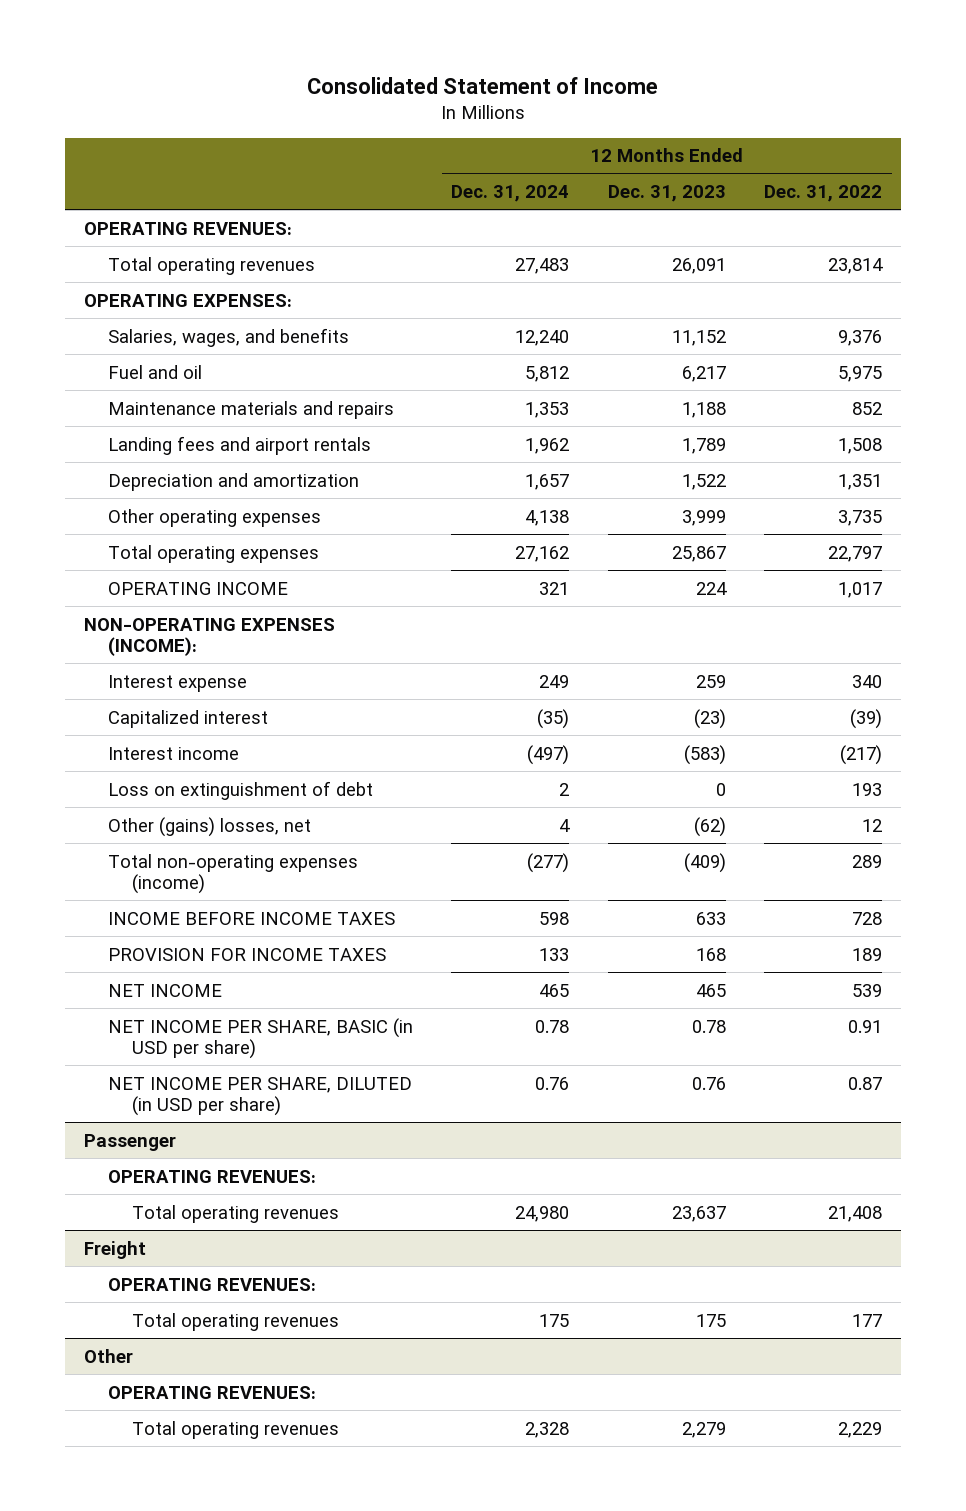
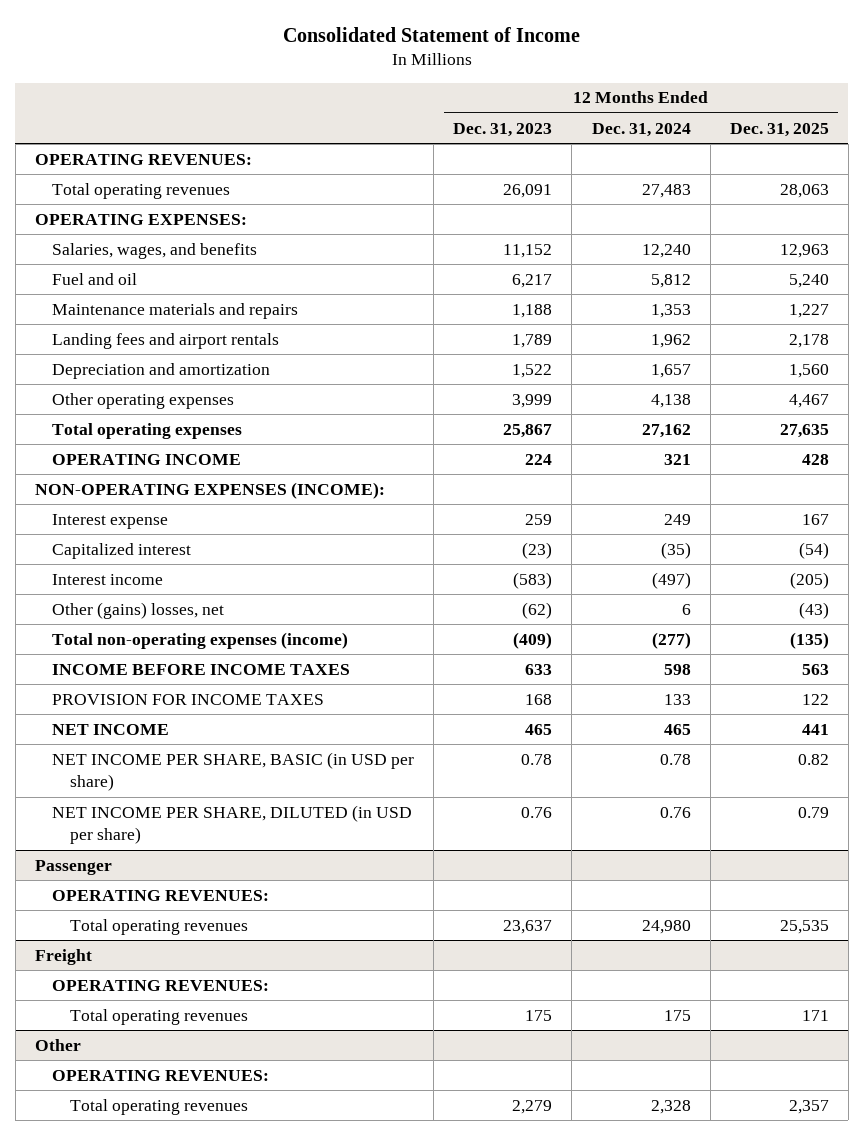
[764,184,883,202] Dec. 31, 2022 -> none
none -> [729,122,829,137] Dec. 31, 2025
[107,780,373,800] Loss on extinguishment of debt -> none
[559,818,571,832] 4 -> [681,603,691,615] 6

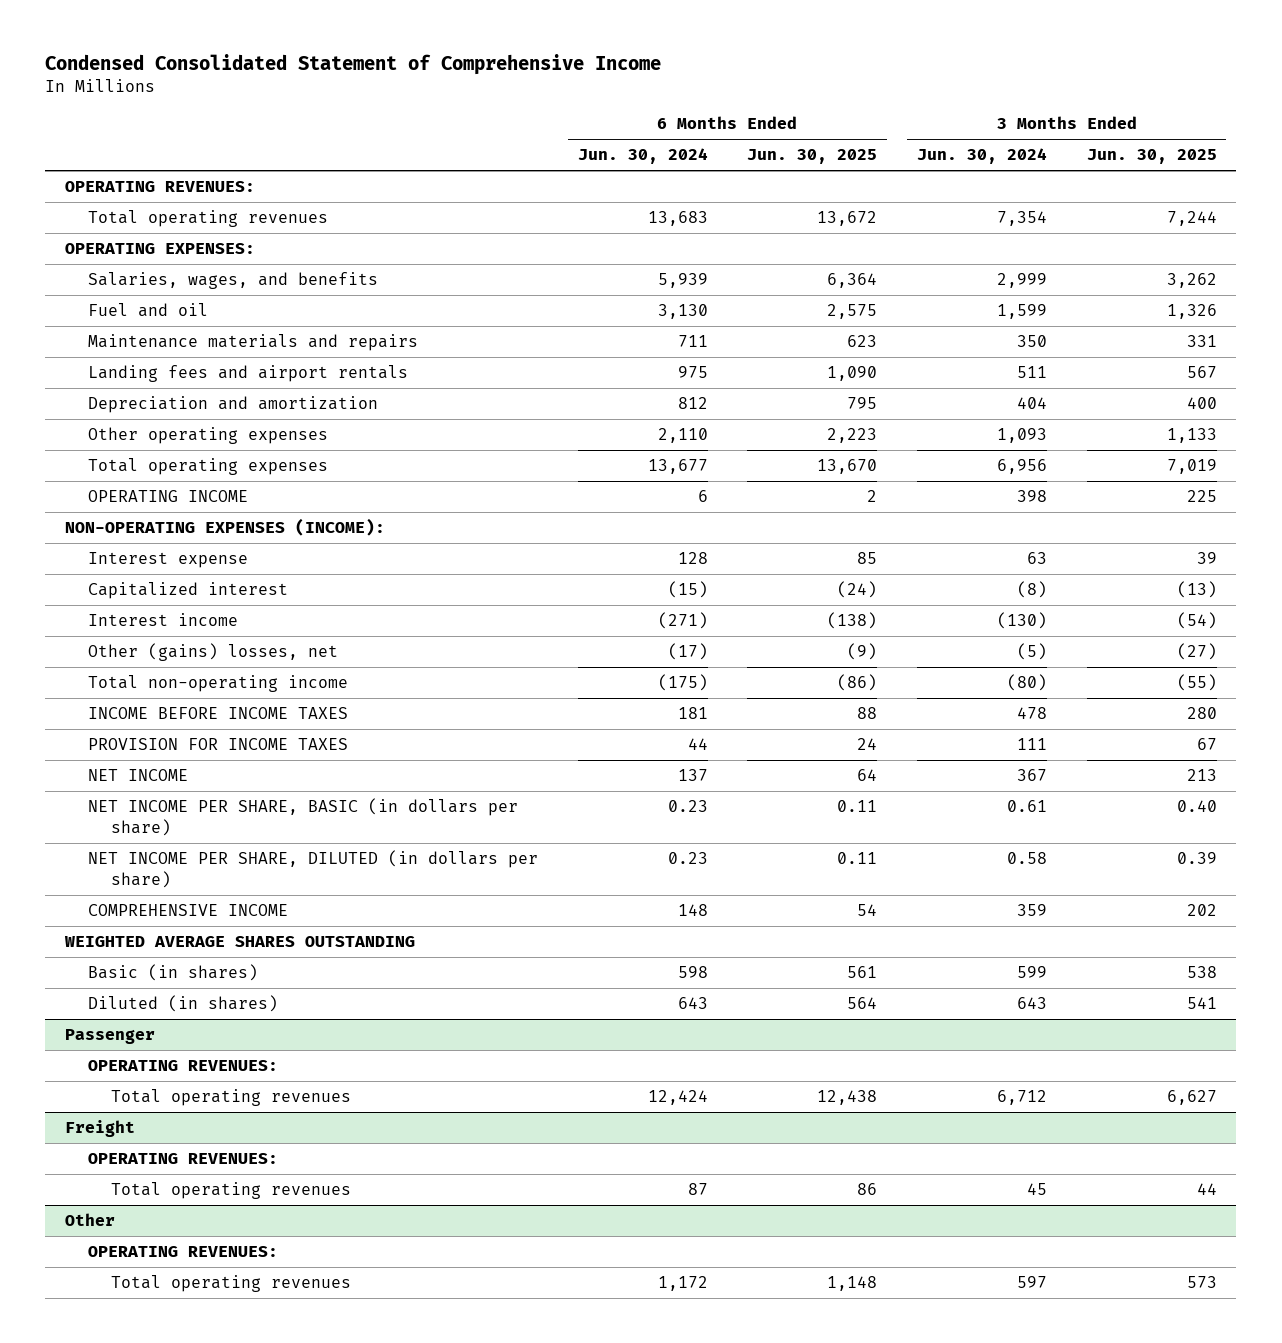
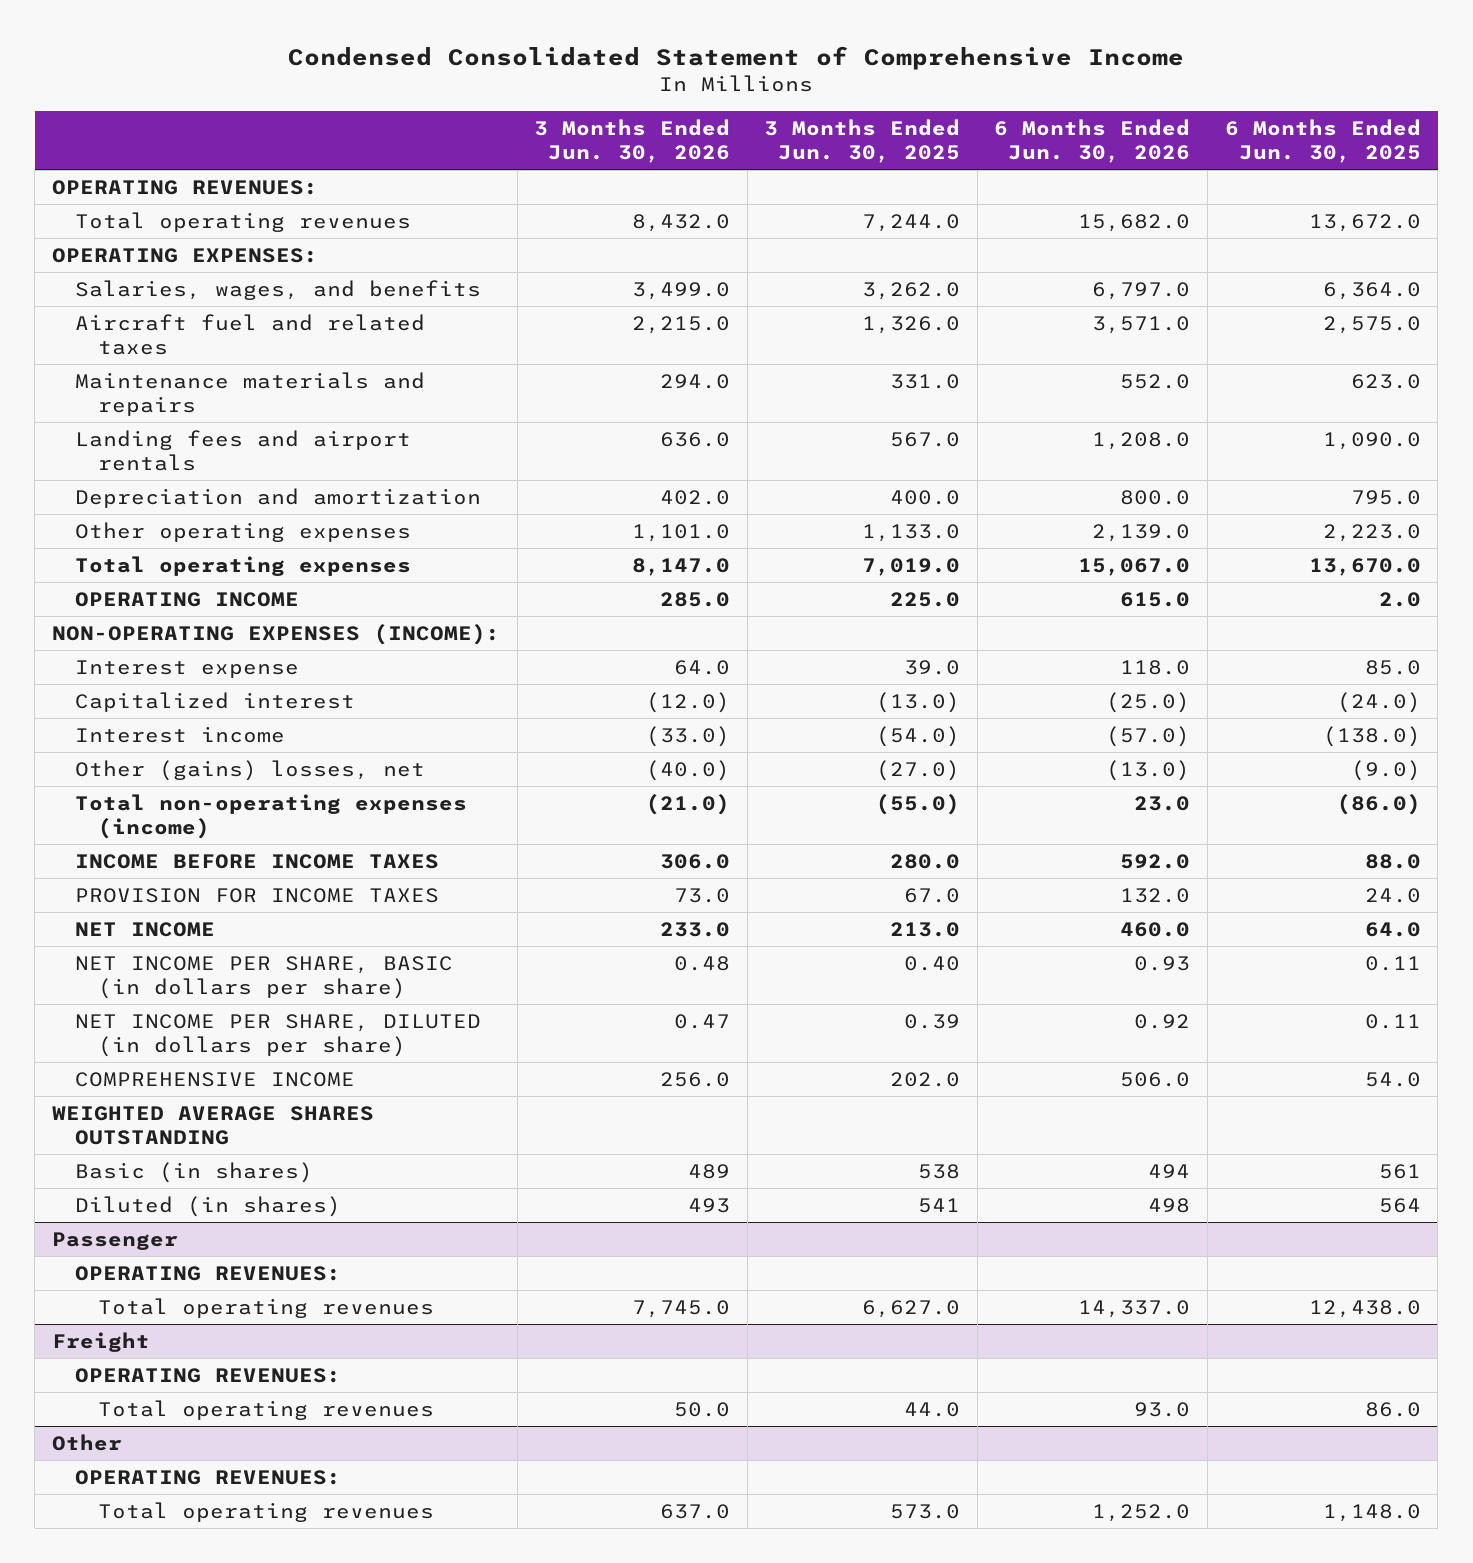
[577,148,708,165] Jun. 30, 2024 -> none
[916,148,1047,165] Jun. 30, 2024 -> none
none -> [534,118,731,163] 3 Months Ended Jun. 30, 2026
none -> [994,118,1191,163] 6 Months Ended Jun. 30, 2026
[817,211,878,227] 13,672 -> [1308,213,1421,232] 13,672.0
[1166,211,1217,227] 7,244 -> [862,213,961,232] 7,244.0
[827,273,878,289] 6,364 -> [1322,281,1421,300] 6,364.0
[1166,273,1217,289] 3,262 -> [862,281,961,300] 3,262.0
[87,303,208,318] Fuel and oil -> [75,313,426,356] Aircraft fuel and related taxes
[827,304,878,320] 2,575 -> [1322,315,1421,334] 2,575.0
[1166,304,1217,320] 1,326 -> [862,315,961,334] 1,326.0
[847,335,878,348] 623 -> [1350,373,1421,389] 623.0
[1186,335,1217,348] 331 -> [890,373,961,389] 331.0
[827,366,878,382] 1,090 -> [1322,431,1421,450] 1,090.0
[1186,366,1217,379] 567 -> [890,431,961,447] 567.0
[847,397,878,410] 795 -> [1350,489,1421,505] 795.0
[1186,397,1217,410] 400 -> [890,489,961,505] 400.0
[827,428,878,444] 2,223 -> [1322,523,1421,542] 2,223.0
[1166,428,1217,444] 1,133 -> [862,523,961,542] 1,133.0
[817,459,878,475] 13,670 -> [1308,557,1421,576] 13,670.0
[1166,459,1217,475] 7,019 -> [862,557,961,576] 7,019.0
[867,490,878,503] 2 -> [1378,591,1421,607] 2.0
[1186,490,1217,503] 225 -> [890,591,961,607] 225.0
[857,552,878,565] 85 -> [1364,659,1421,675] 85.0
[1196,552,1217,565] 39 -> [904,659,961,675] 39.0
[837,581,878,599] (24) -> [1336,691,1421,713] (24.0)
[1176,581,1217,599] (13) -> [876,691,961,713] (13.0)
[827,612,878,630] (138) -> [1322,725,1421,747] (138.0)
[1176,612,1217,630] (54) -> [876,725,961,747] (54.0)
[847,643,878,661] (9) -> [1350,759,1421,781] (9.0)
[1176,643,1217,661] (27) -> [876,759,961,781] (27.0)
[87,675,348,693] Total non-operating income -> [75,793,468,840] Total non-operating expenses (income)
[837,674,878,692] (86) -> [1336,793,1421,815] (86.0)
[1176,674,1217,692] (55) -> [876,793,961,815] (55.0)
[857,707,878,720] 88 -> [1364,853,1421,869] 88.0
[1186,707,1217,720] 280 -> [890,853,961,869] 280.0
[857,738,878,751] 24 -> [1364,887,1421,903] 24.0
[1196,738,1217,751] 67 -> [904,887,961,903] 67.0
[857,769,878,782] 64 -> [1364,921,1421,937] 64.0
[1186,769,1217,782] 213 -> [890,921,961,937] 213.0
[857,904,878,917] 54 -> [1364,1071,1421,1087] 54.0
[1186,904,1217,917] 202 -> [890,1071,961,1087] 202.0
[817,1090,878,1106] 12,438 -> [1308,1299,1421,1318] 12,438.0
[1166,1090,1217,1106] 6,627 -> [862,1299,961,1318] 6,627.0
[857,1183,878,1196] 86 -> [1364,1401,1421,1417] 86.0
[1196,1183,1217,1196] 44 -> [904,1401,961,1417] 44.0
[827,1276,878,1292] 1,148 -> [1322,1503,1421,1522] 1,148.0
[1186,1276,1217,1289] 573 -> [890,1503,961,1519] 573.0

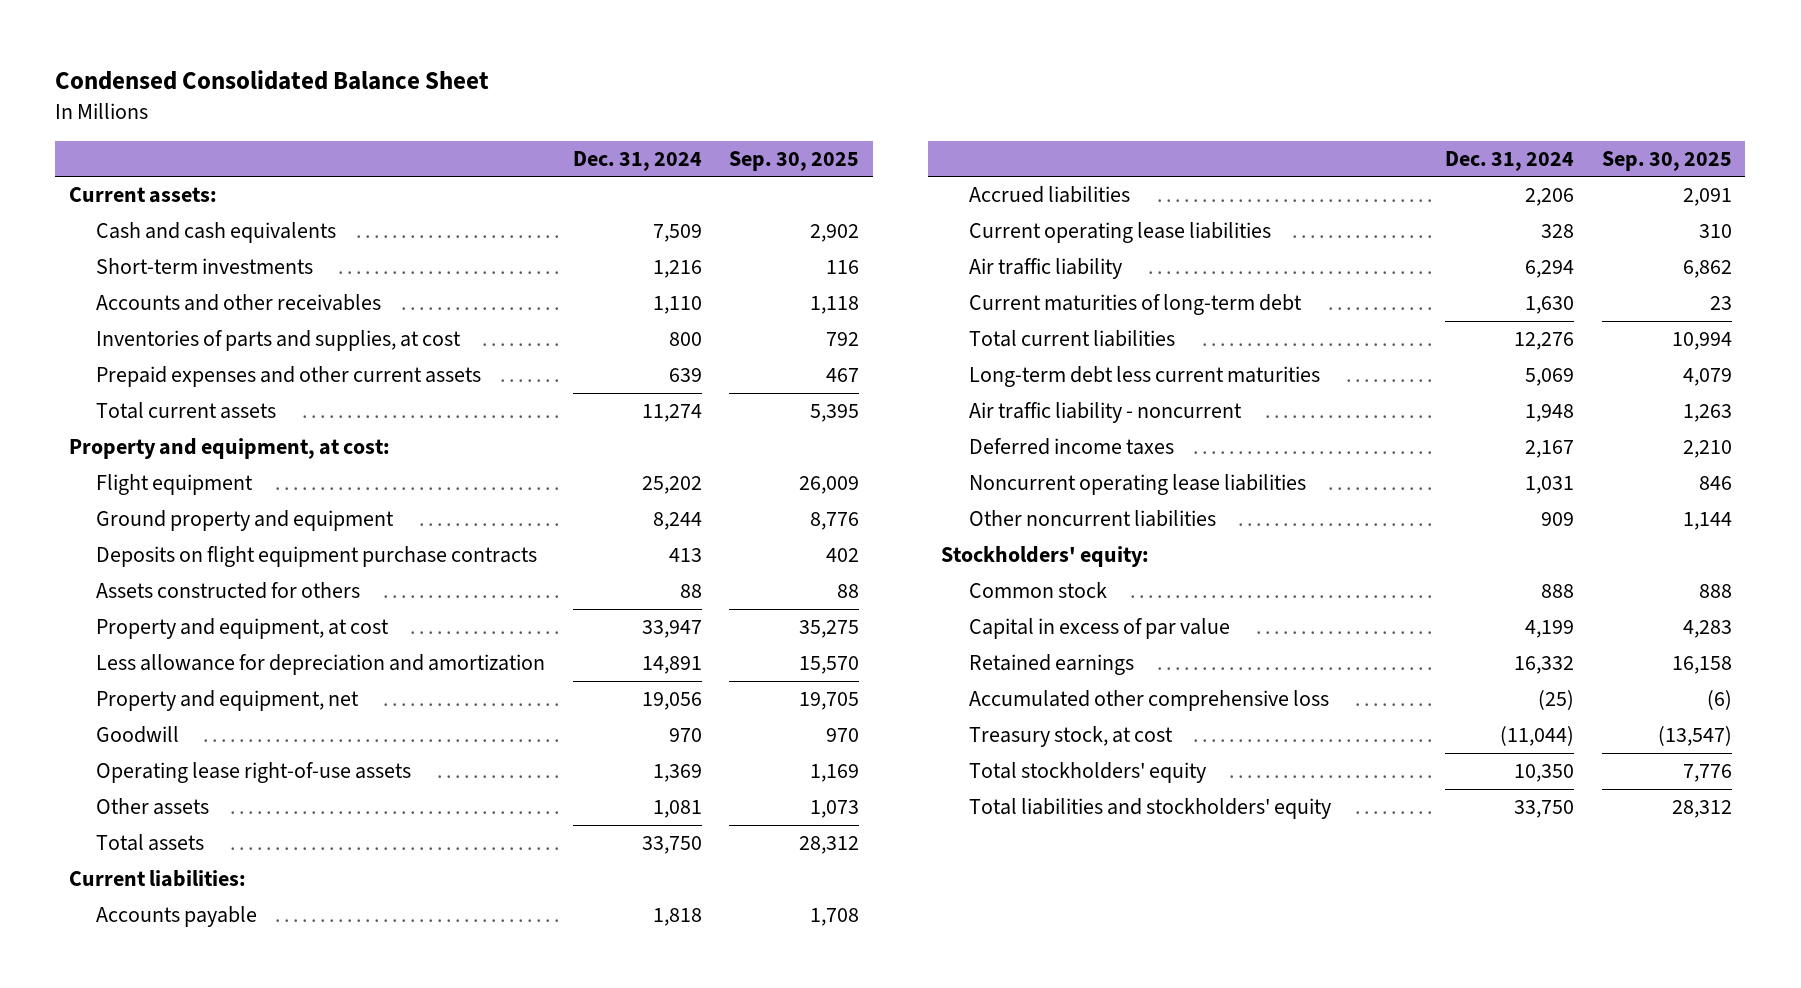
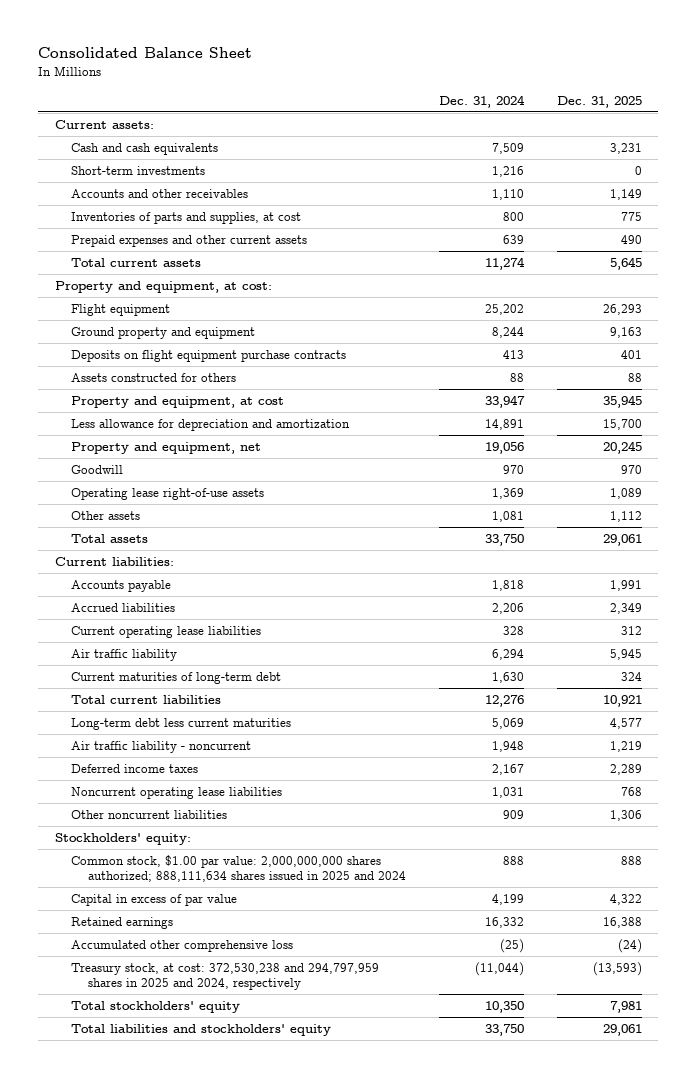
[55,70,490,91] Condensed Consolidated Balance Sheet -> [38,47,253,59] Consolidated Balance Sheet
[729,150,860,171] Sep. 30, 2025 -> none
none -> [556,95,642,108] Dec. 31, 2025
[968,582,1107,599] Common stock -> [71,854,406,883] Common stock, $1.00 par value: 2,000,000,000 shares authorized; 888,111,634 shares issued in 2025 and 2024
[968,726,1173,748] Treasury stock, at cost -> [71,962,380,991] Treasury stock, at cost: 372,530,238 and 294,797,959 shares in 2025 and 2024, respectively

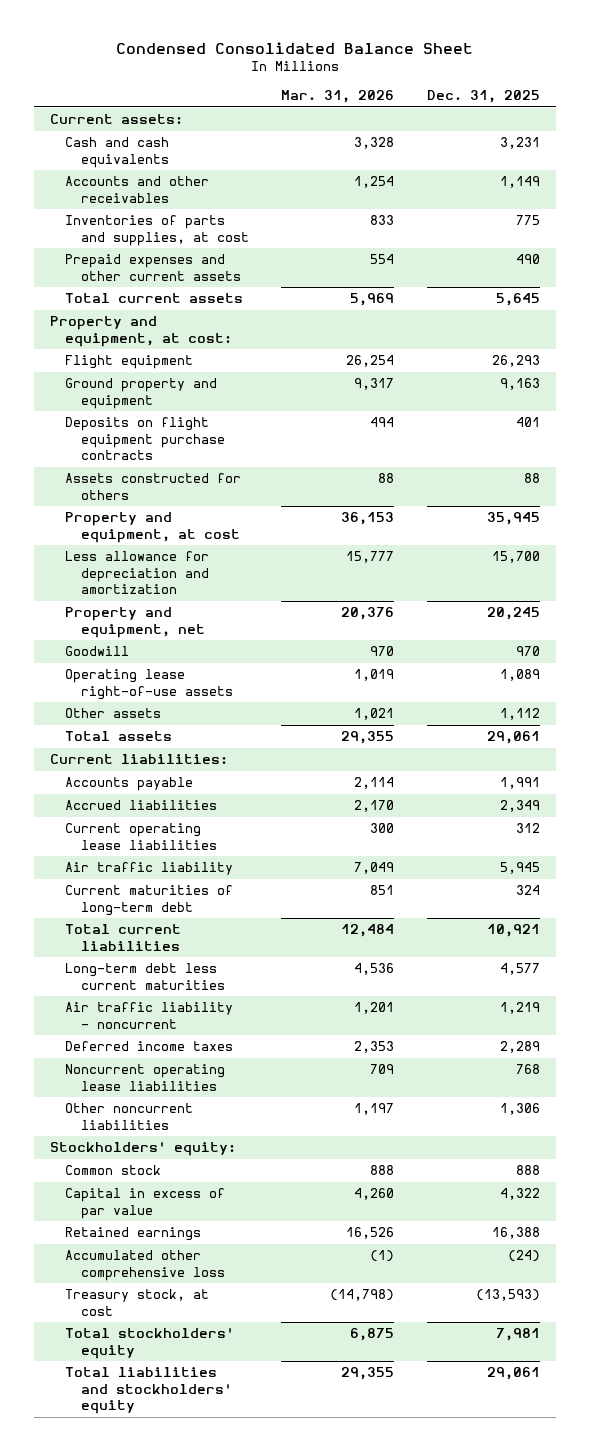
[38,47,253,59] Consolidated Balance Sheet -> [115,41,473,54] Condensed Consolidated Balance Sheet
[438,94,525,108] Dec. 31, 2024 -> none
none -> [281,89,395,103] Mar. 31, 2026
[71,165,206,175] Short-term investments -> none
[71,854,406,883] Common stock, $1.00 par value: 2,000,000,000 shares authorized; 888,111,634 shares issued in 2025 and 2024 -> [65,1165,162,1176] Common stock
[71,962,380,991] Treasury stock, at cost: 372,530,238 and 294,797,959 shares in 2025 and 2024, respectively -> [65,1289,210,1316] Treasury stock, at cost

